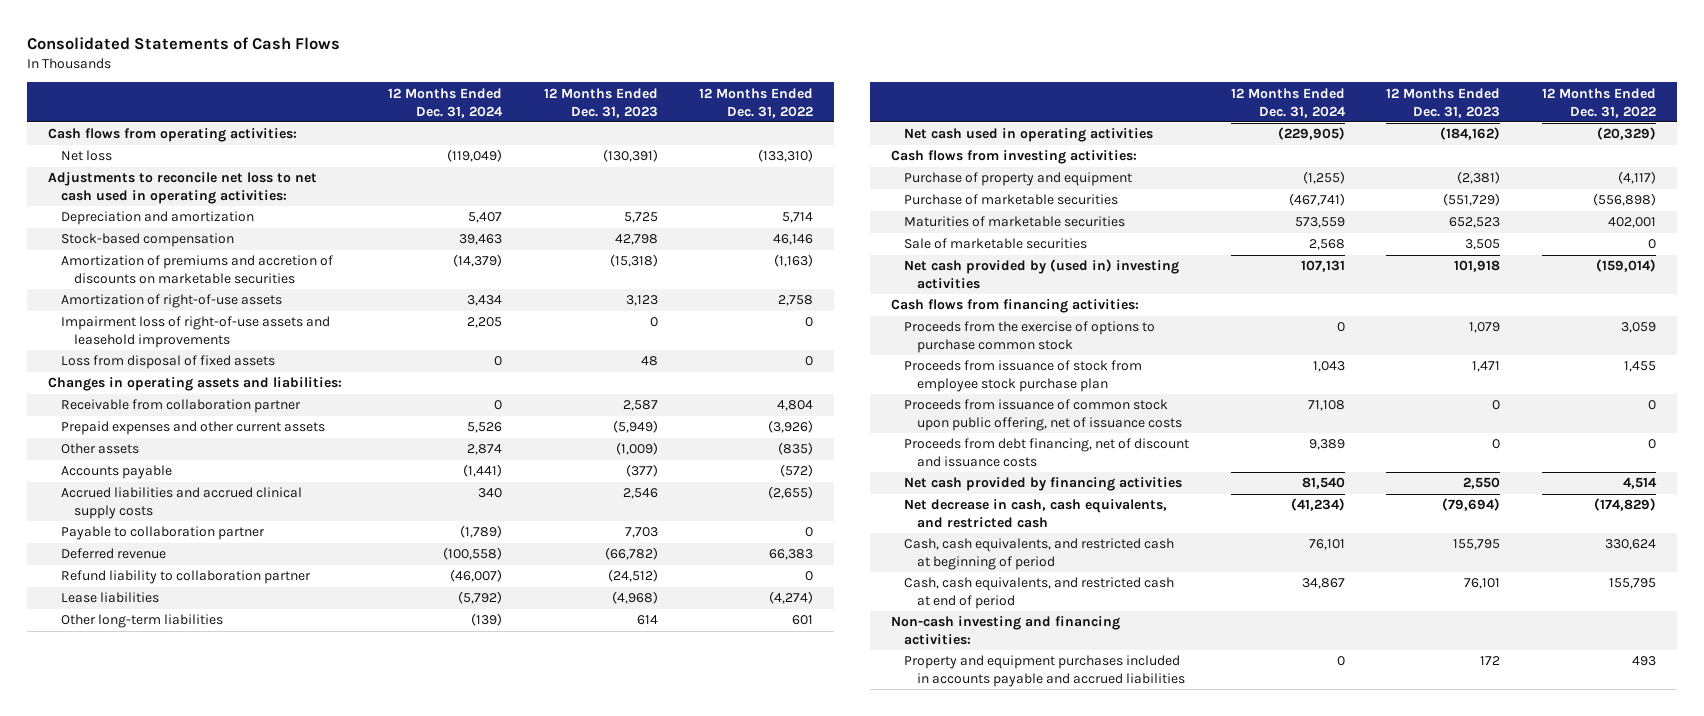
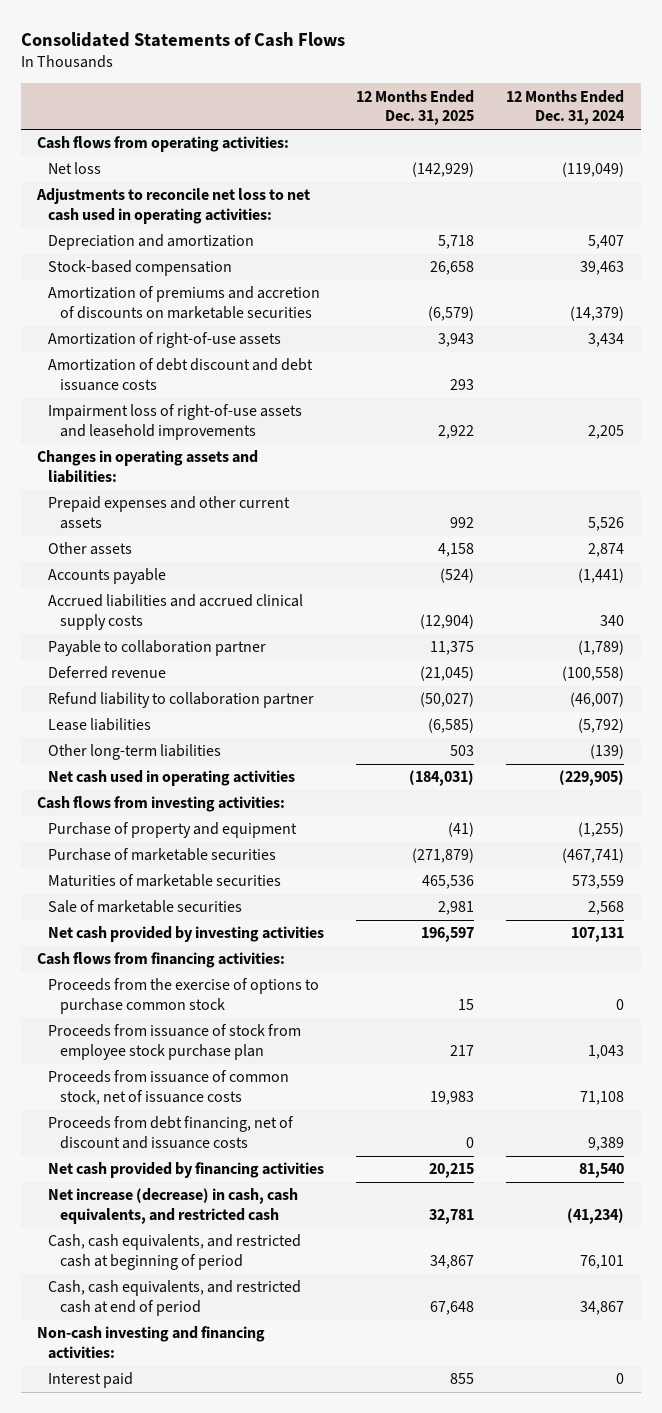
[543,87,658,118] 12 Months Ended Dec. 31, 2023 -> none
[699,87,814,118] 12 Months Ended Dec. 31, 2022 -> none
none -> [356,89,475,126] 12 Months Ended Dec. 31, 2025
none -> [48,358,314,392] Amortization of debt discount and debt issuance costs
[60,355,275,370] Loss from disposal of fixed assets -> none
[60,399,301,414] Receivable from collaboration partner -> none
[903,259,1179,290] Net cash provided by (used in) investing activities -> [48,926,325,943] Net cash provided by investing activities
[903,399,1182,432] Proceeds from issuance of common stock upon public offering, net of issuance costs -> [48,1070,290,1106] Proceeds from issuance of common stock, net of issuance costs
[903,499,1167,529] Net decrease in cash, cash equivalents, and restricted cash -> [48,1188,299,1225] Net increase (decrease) in cash, cash equivalents, and restricted cash
[903,655,1185,688] Property and equipment purchases included in accounts payable and accrued liabilities -> none
none -> [48,1372,134,1389] Interest paid

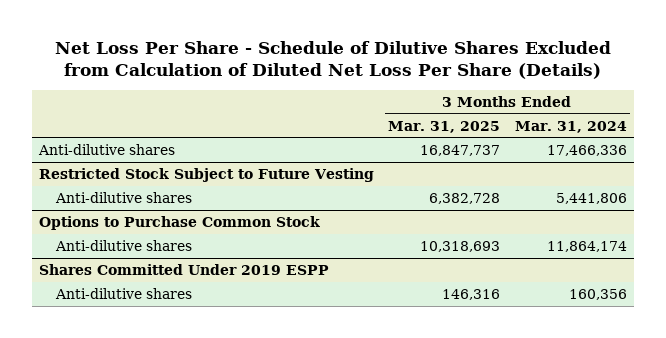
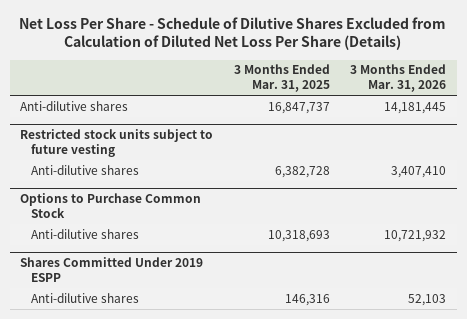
[514,120,627,133] Mar. 31, 2024 -> none
none -> [350,64,447,93] 3 Months Ended Mar. 31, 2026
[39,167,375,182] Restricted Stock Subject to Future Vesting -> [20,129,214,157] Restricted stock units subject to future vesting

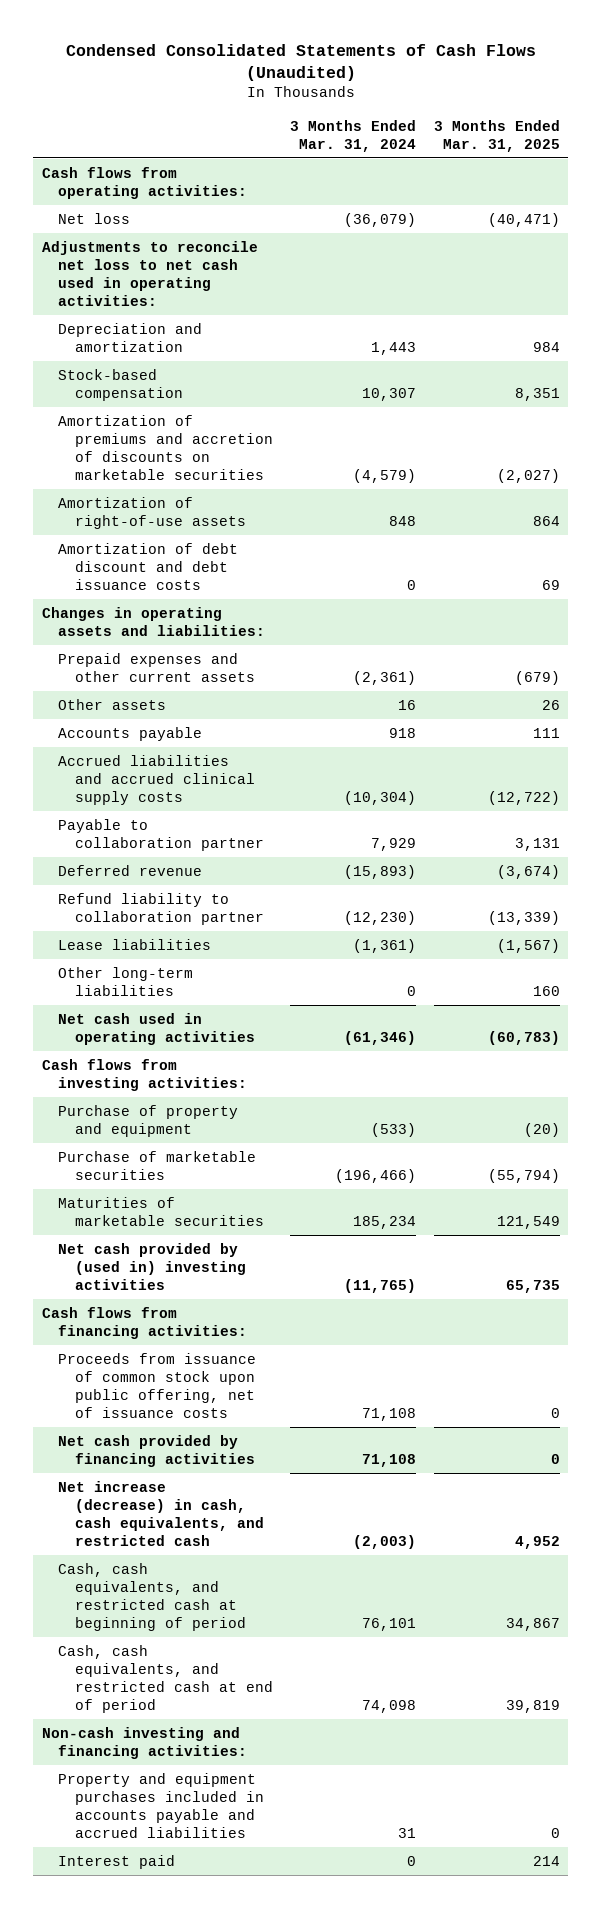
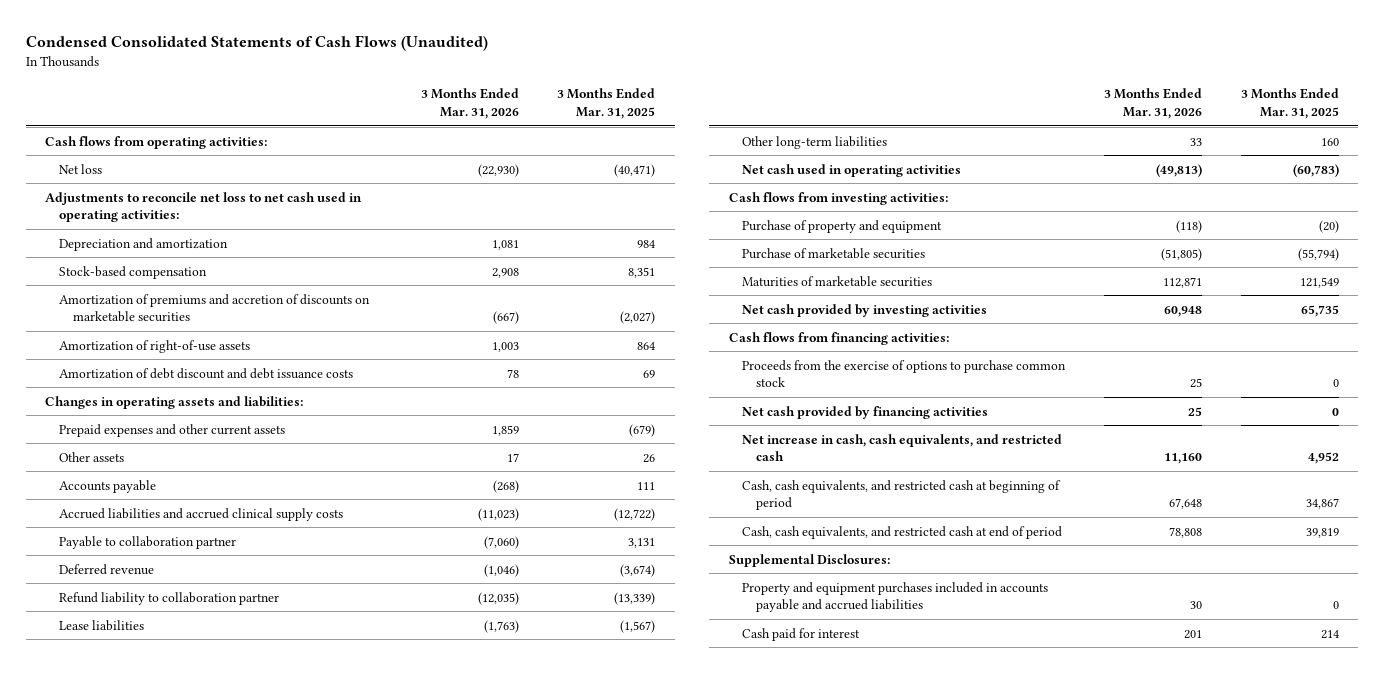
[290,119,417,152] 3 Months Ended Mar. 31, 2024 -> none
none -> [420,87,519,119] 3 Months Ended Mar. 31, 2026
[58,1242,247,1290] Net cash provided by (used in) investing activities -> [742,303,988,317] Net cash provided by investing activities
[58,1352,257,1419] Proceeds from issuance of common stock upon public offering, net of issuance costs -> none
none -> [742,359,1067,388] Proceeds from the exercise of options to purchase common stock
[58,1480,265,1547] Net increase (decrease) in cash, cash equivalents, and restricted cash -> [742,433,1063,462] Net increase in cash, cash equivalents, and restricted cash
[41,1726,248,1759] Non-cash investing and financing activities: -> [728,553,890,567] Supplemental Disclosures:
[58,1854,176,1869] Interest paid -> [742,627,861,641] Cash paid for interest

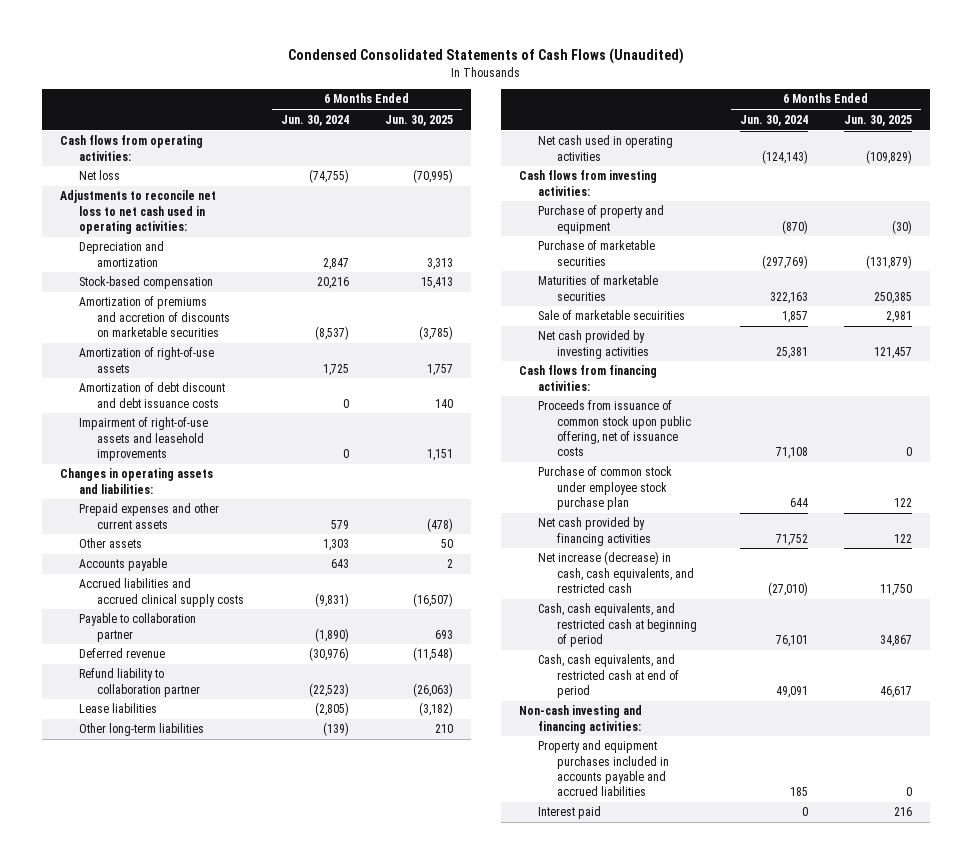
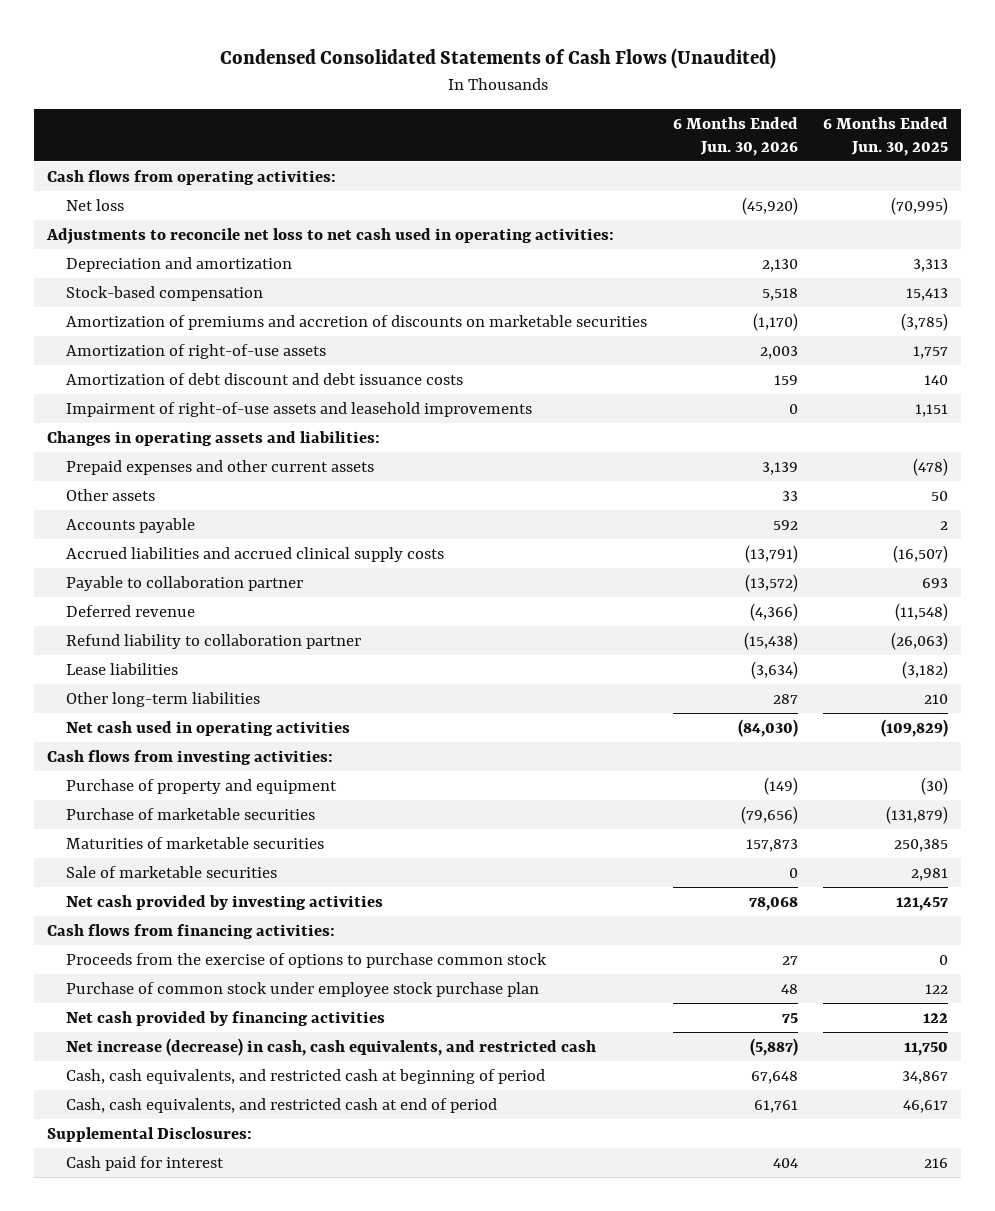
[280,114,349,126] Jun. 30, 2024 -> none
none -> [672,116,798,156] 6 Months Ended Jun. 30, 2026
[537,310,685,321] Sale of marketable secuirities -> [65,866,277,879] Sale of marketable securities
[537,400,691,456] Proceeds from issuance of common stock upon public offering, net of issuance costs -> none
none -> [65,953,547,969] Proceeds from the exercise of options to purchase common stock
[537,740,669,796] Property and equipment purchases included in accounts payable and accrued liabilities -> none
[519,705,643,734] Non-cash investing and financing activities: -> [46,1127,252,1143] Supplemental Disclosures:
[537,806,601,820] Interest paid -> [65,1156,224,1172] Cash paid for interest

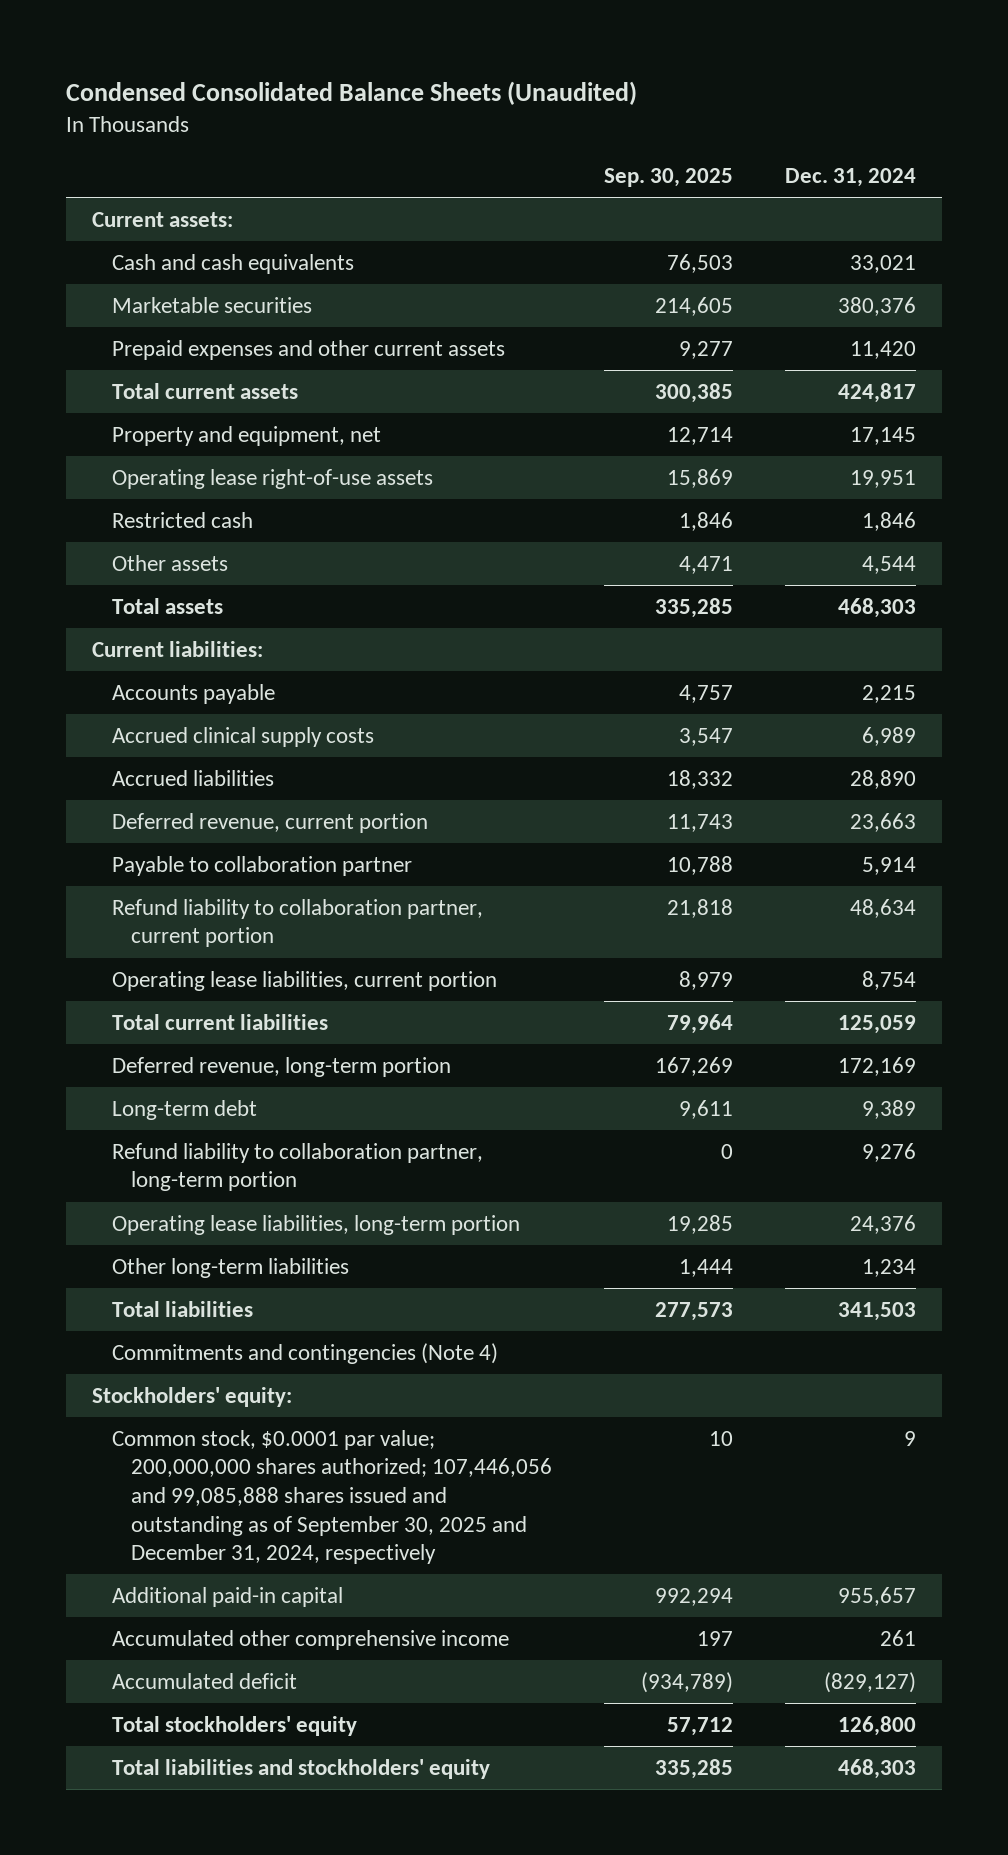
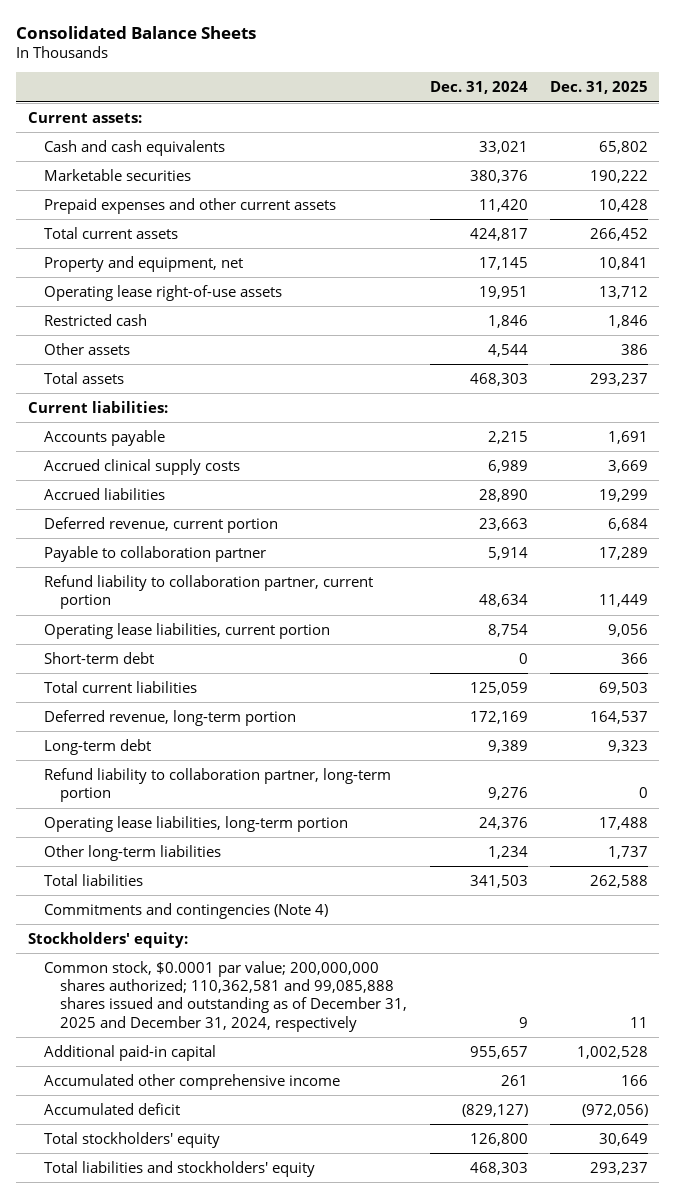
[66,81,638,106] Condensed Consolidated Balance Sheets (Unaudited) -> [16,25,257,39] Consolidated Balance Sheets
[604,168,734,188] Sep. 30, 2025 -> none
none -> [550,81,649,95] Dec. 31, 2025
none -> [43,651,154,664] Short-term debt
[111,1429,553,1565] Common stock, $0.0001 par value; 200,000,000 shares authorized; 107,446,056 and 99,085,888 shares issued and outstanding as of September 30, 2025 and December 31, 2024, respectively -> [43,960,408,1032] Common stock, $0.0001 par value; 200,000,000 shares authorized; 110,362,581 and 99,085,888 shares issued and outstanding as of December 31, 2025 and December 31, 2024, respectively

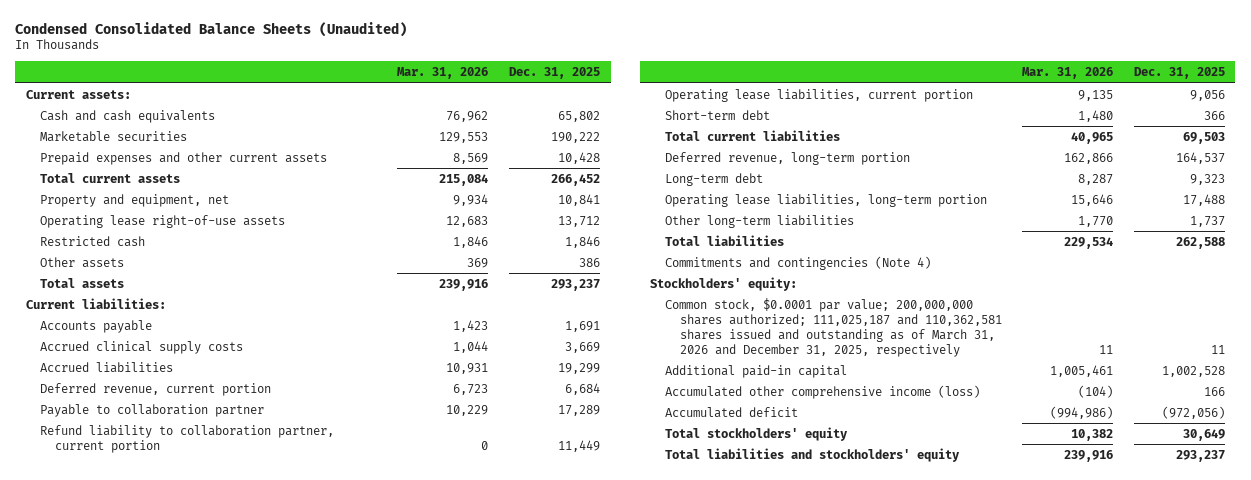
[16,25,257,39] Consolidated Balance Sheets -> [15,21,408,37] Condensed Consolidated Balance Sheets (Unaudited)
[429,81,528,95] Dec. 31, 2024 -> none
none -> [397,67,489,80] Mar. 31, 2026
[43,767,391,803] Refund liability to collaboration partner, long-term portion -> none
[43,960,408,1032] Common stock, $0.0001 par value; 200,000,000 shares authorized; 110,362,581 and 99,085,888 shares issued and outstanding as of December 31, 2025 and December 31, 2024, respectively -> [665,297,1002,357] Common stock, $0.0001 par value; 200,000,000 shares authorized; 111,025,187 and 110,362,581 shares issued and outstanding as of March 31, 2026 and December 31, 2025, respectively
[43,1073,340,1090] Accumulated other comprehensive income -> [665,384,981,399] Accumulated other comprehensive income (loss)

